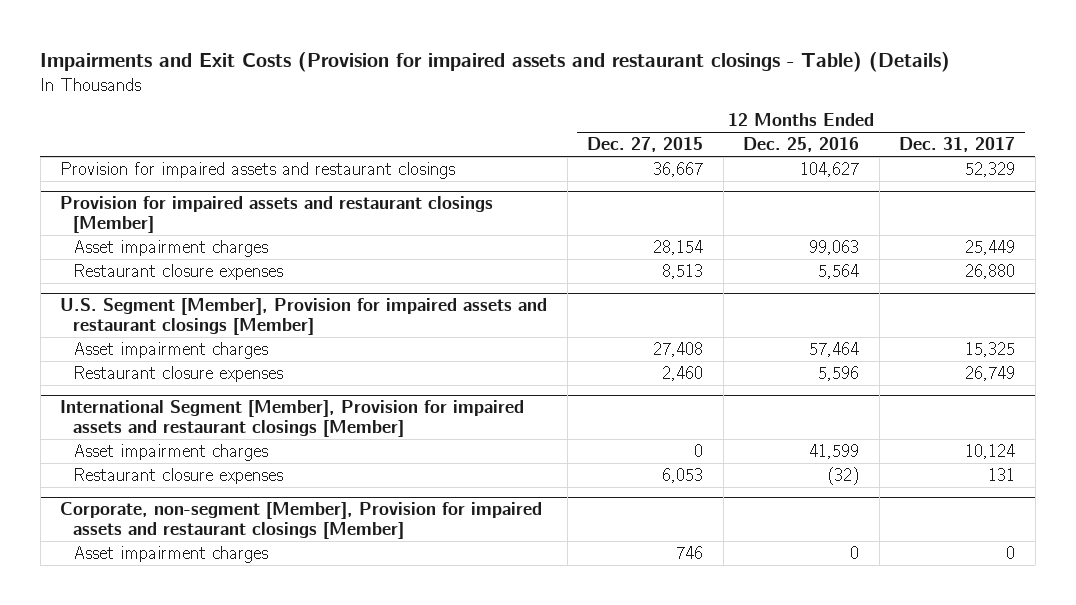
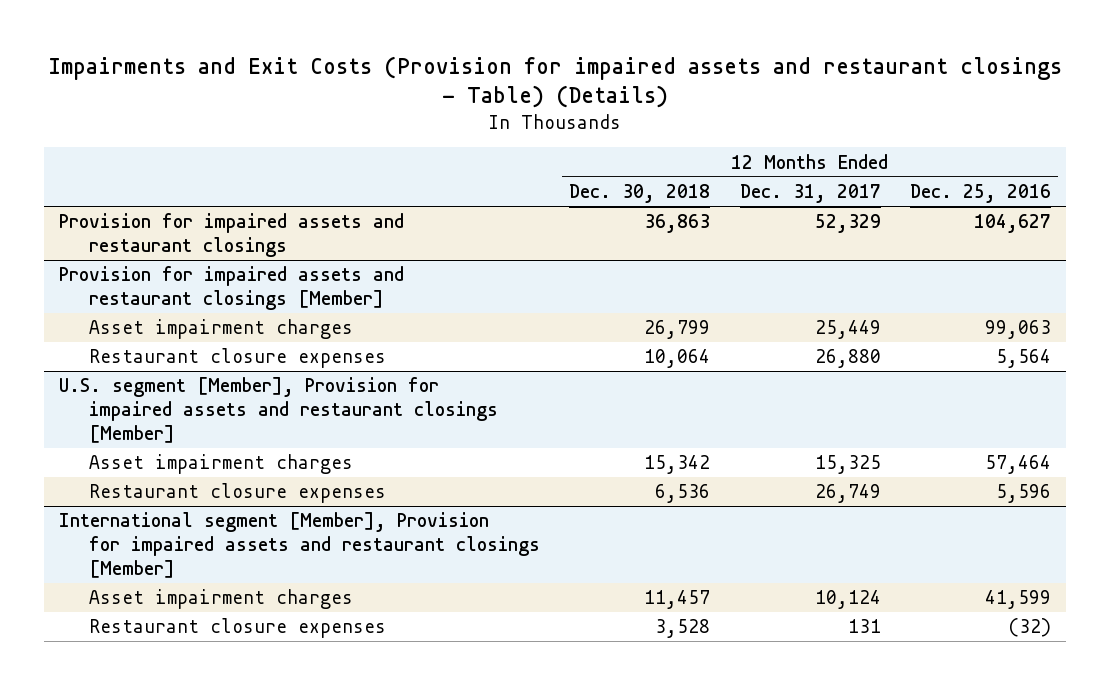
[587,137,704,153] Dec. 27, 2015 -> none
none -> [569,184,711,204] Dec. 30, 2018
[60,298,548,336] U.S. Segment [Member], Provision for impaired assets and restaurant closings [Member] -> [58,377,498,444] U.S. segment [Member], Provision for impaired assets and restaurant closings [Member]
[60,400,525,438] International Segment [Member], Provision for impaired assets and restaurant closings [Member] -> [58,512,540,579] International segment [Member], Provision for impaired assets and restaurant closings [Member]
[60,502,543,540] Corporate, non-segment [Member], Provision for impaired assets and restaurant closings [Member] -> none
[73,546,269,564] Asset impairment charges -> none

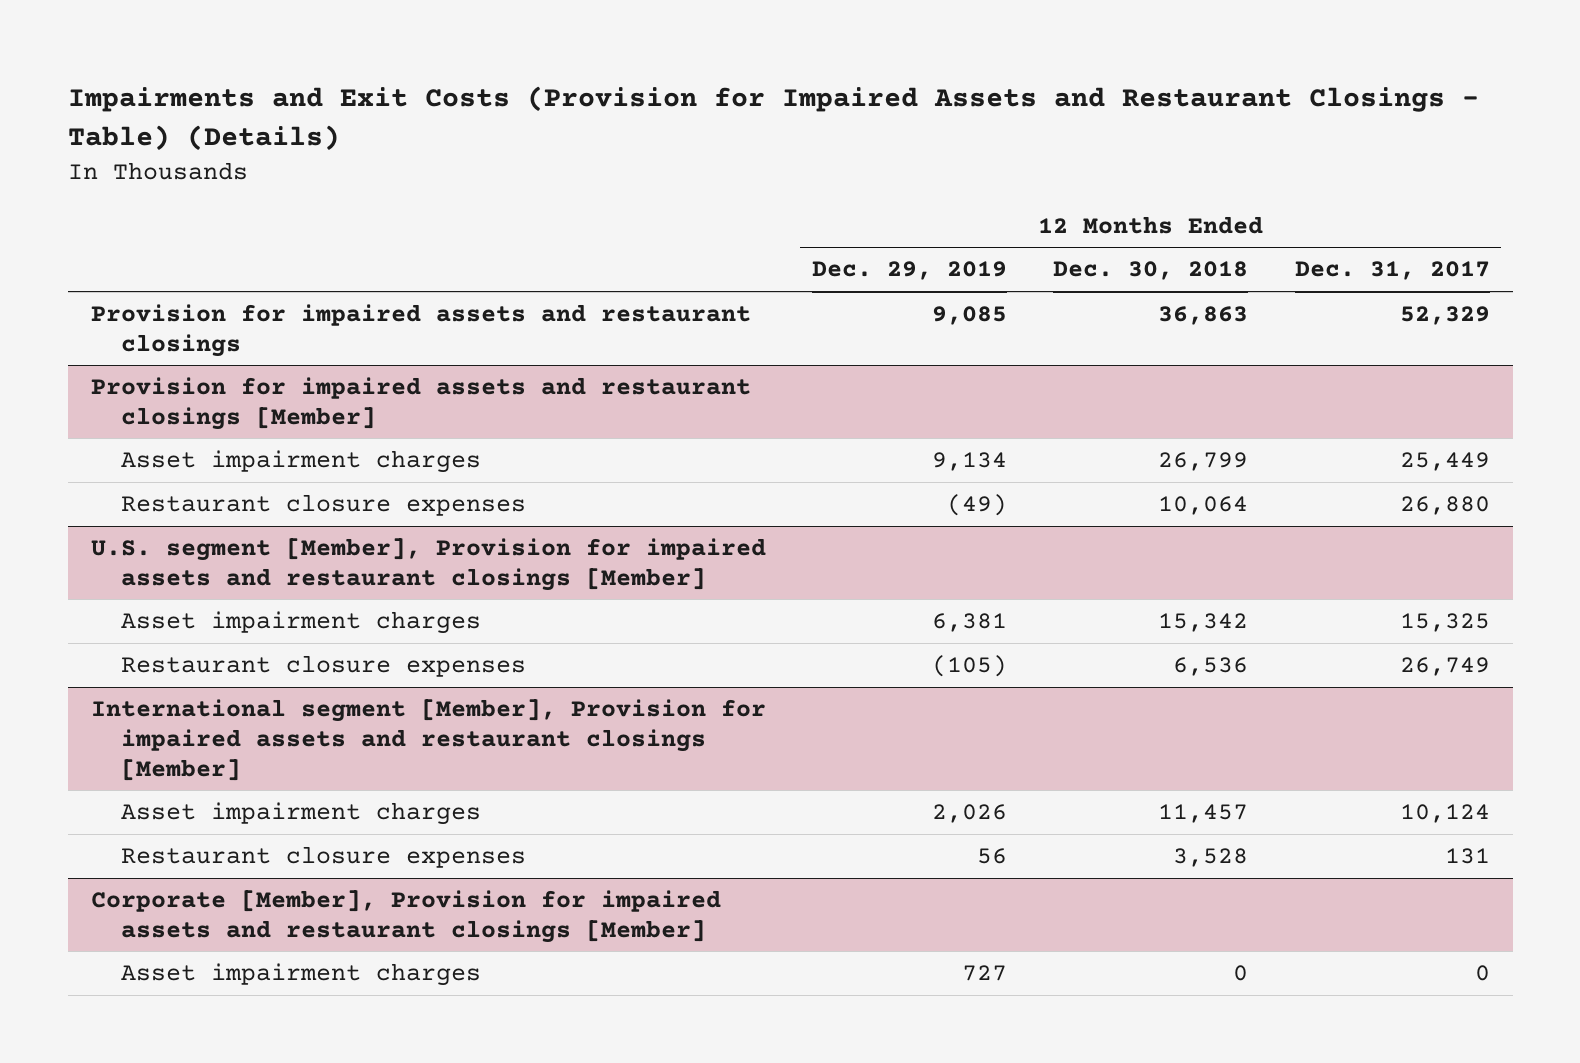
[47,55,1062,108] Impairments and Exit Costs (Provision for impaired assets and restaurant closings - Table) (Details) -> [67,86,1479,152] Impairments and Exit Costs (Provision for Impaired Assets and Restaurant Closings - Table) (Details)
[909,184,1051,204] Dec. 25, 2016 -> none
none -> [812,261,1008,281] Dec. 29, 2019
none -> [90,890,721,943] Corporate [Member], Provision for impaired assets and restaurant closings [Member]
none -> [121,963,482,987] Asset impairment charges

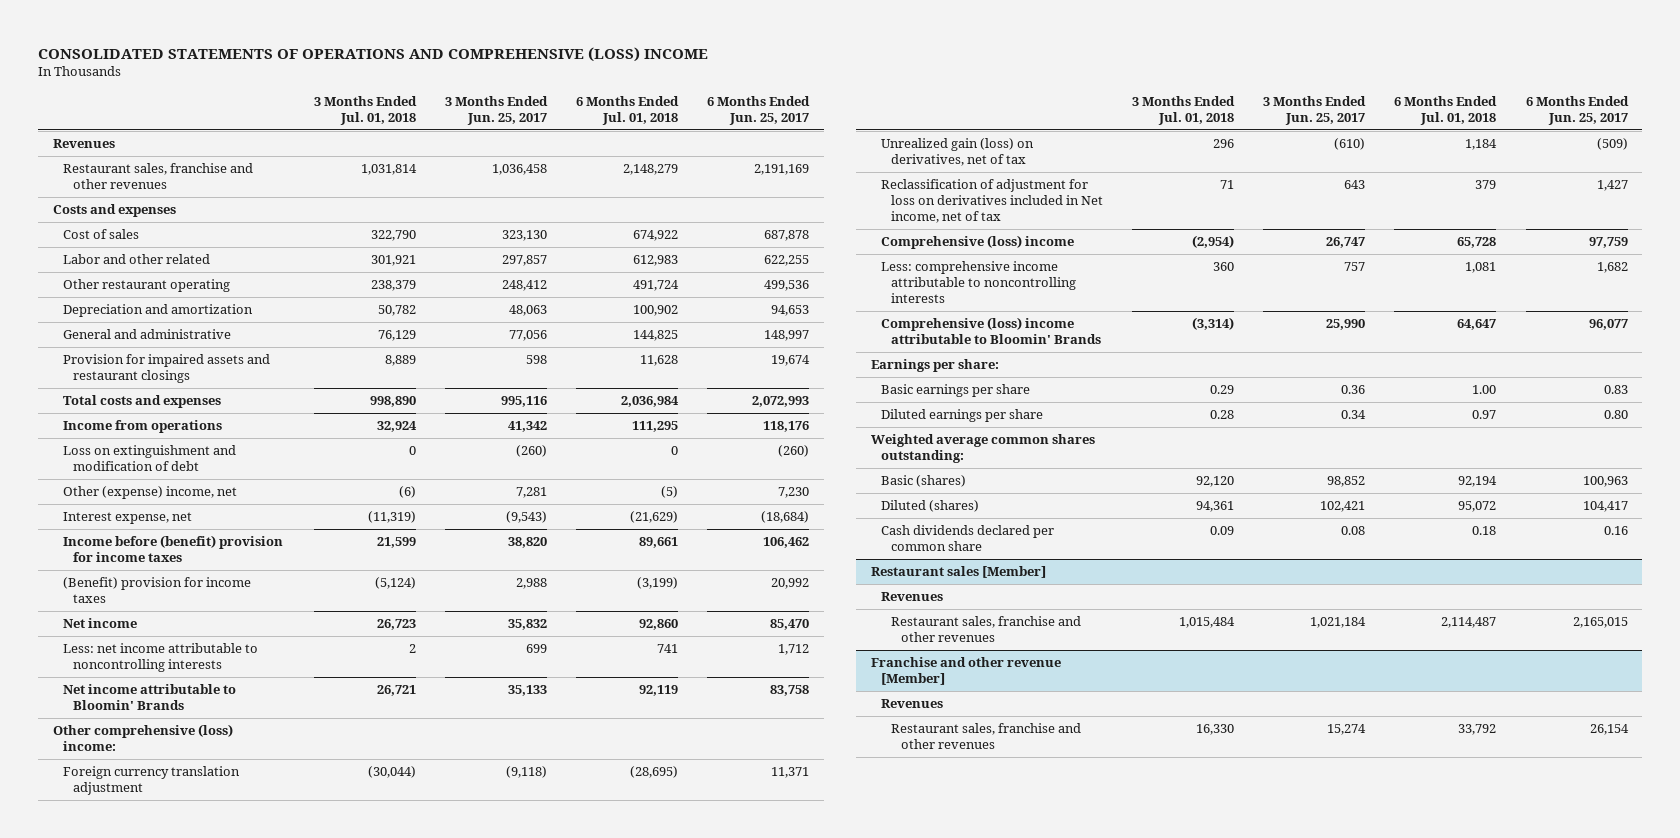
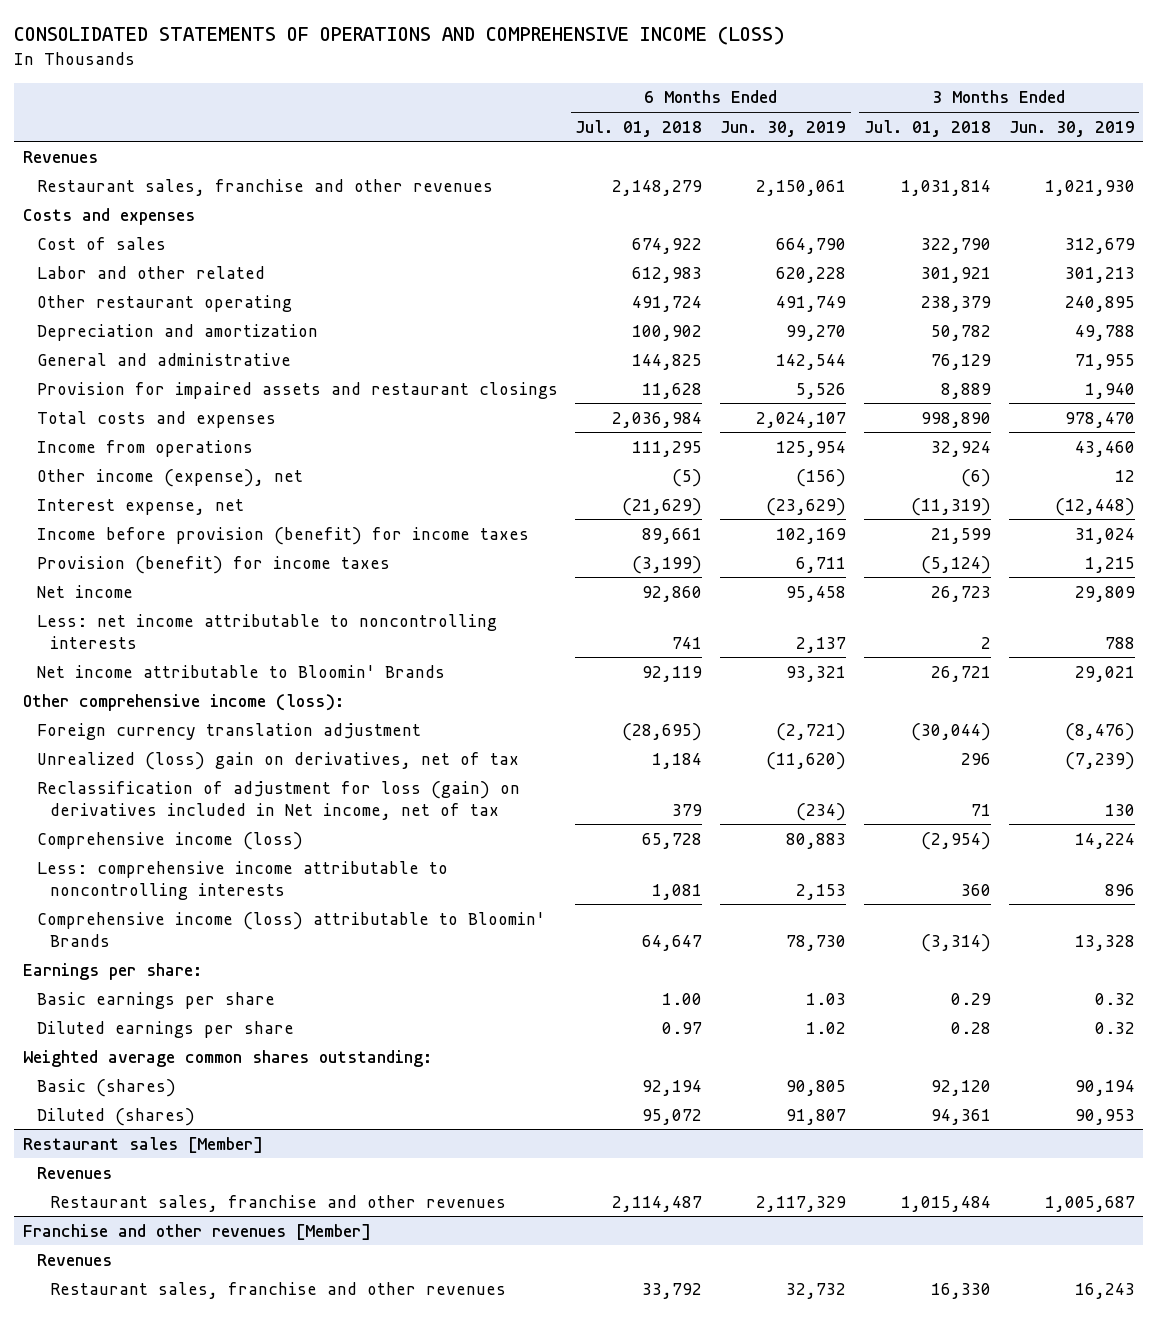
[38,46,709,62] CONSOLIDATED STATEMENTS OF OPERATIONS AND COMPREHENSIVE (LOSS) INCOME -> [14,26,786,46] CONSOLIDATED STATEMENTS OF OPERATIONS AND COMPREHENSIVE INCOME (LOSS)
[445,96,549,126] 3 Months Ended Jun. 25, 2017 -> none
[707,96,811,126] 6 Months Ended Jun. 25, 2017 -> none
none -> [720,120,847,137] Jun. 30, 2019
none -> [1008,120,1135,137] Jun. 30, 2019
[62,445,236,471] Loss on extinguishment and modification of debt -> none
[62,486,237,500] Other (expense) income, net -> [36,468,303,487] Other income (expense), net
[62,535,283,562] Income before (benefit) provision for income taxes -> [36,526,529,545] Income before provision (benefit) for income taxes
[62,577,251,603] (Benefit) provision for income taxes -> [36,555,390,574] Provision (benefit) for income taxes
[52,724,233,751] Other comprehensive (loss) income: -> [23,693,345,711] Other comprehensive income (loss):
[880,138,1034,166] Unrealized gain (loss) on derivatives, net of tax -> [36,751,519,770] Unrealized (loss) gain on derivatives, net of tax
[880,179,1103,223] Reclassification of adjustment for loss on derivatives included in Net income, net of tax -> [36,780,520,820] Reclassification of adjustment for loss (gain) on derivatives included in Net income, net of tax
[880,235,1074,250] Comprehensive (loss) income -> [36,831,303,850] Comprehensive income (loss)
[880,317,1101,344] Comprehensive (loss) income attributable to Bloomin' Brands -> [36,911,545,947] Comprehensive income (loss) attributable to Bloomin' Brands
[880,525,1054,551] Cash dividends declared per common share -> none
[871,657,1062,685] Franchise and other revenue [Member] -> [23,1223,372,1240] Franchise and other revenues [Member]

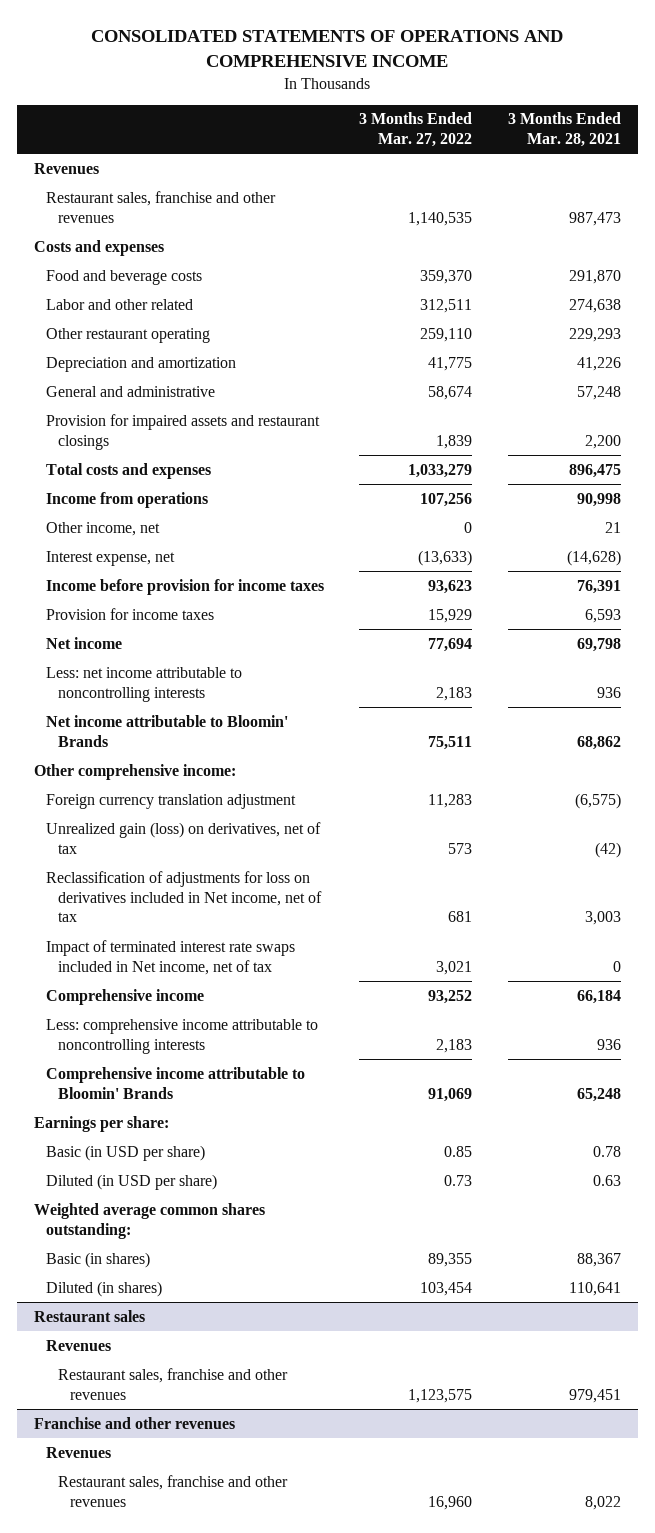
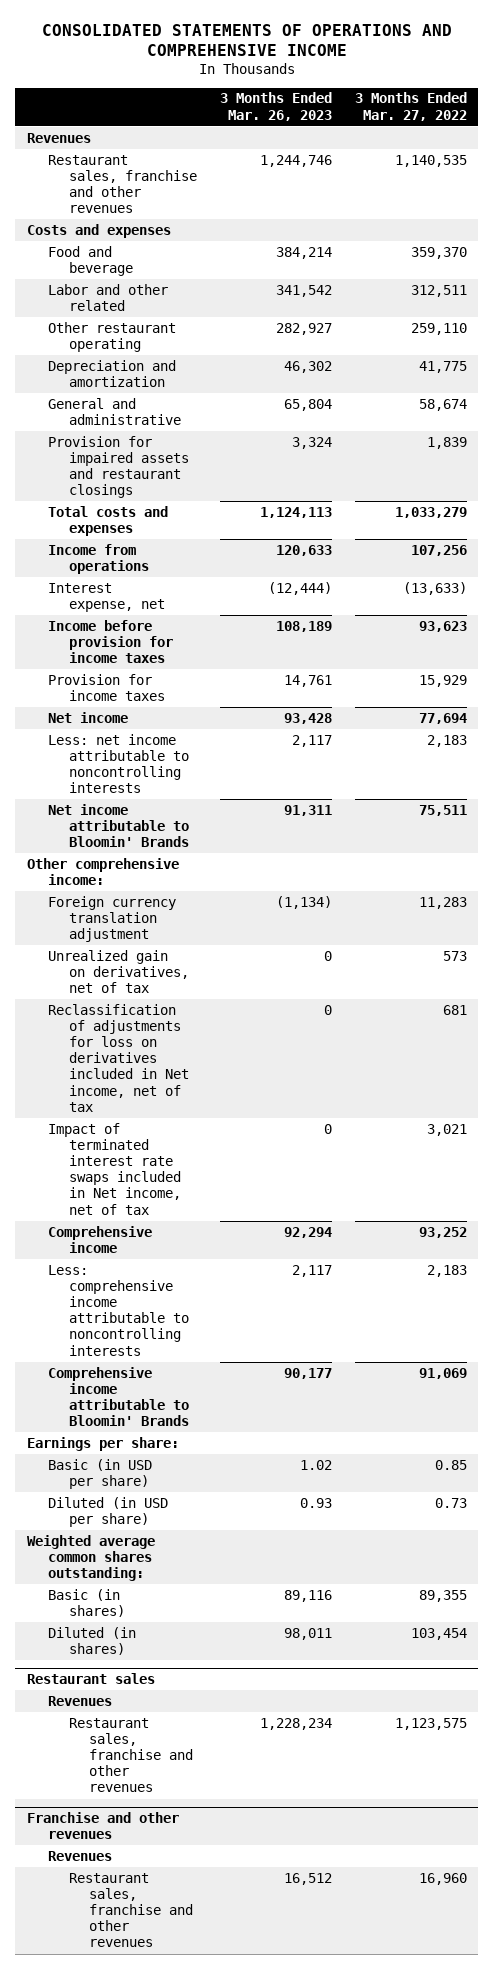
[507,112,621,148] 3 Months Ended Mar. 28, 2021 -> none
none -> [219,92,332,121] 3 Months Ended Mar. 26, 2023
[46,269,203,285] Food and beverage costs -> [47,245,133,276] Food and beverage
[46,521,161,536] Other income, net -> none
[46,821,322,854] Unrealized gain (loss) on derivatives, net of tax -> [47,949,189,994] Unrealized gain on derivatives, net of tax

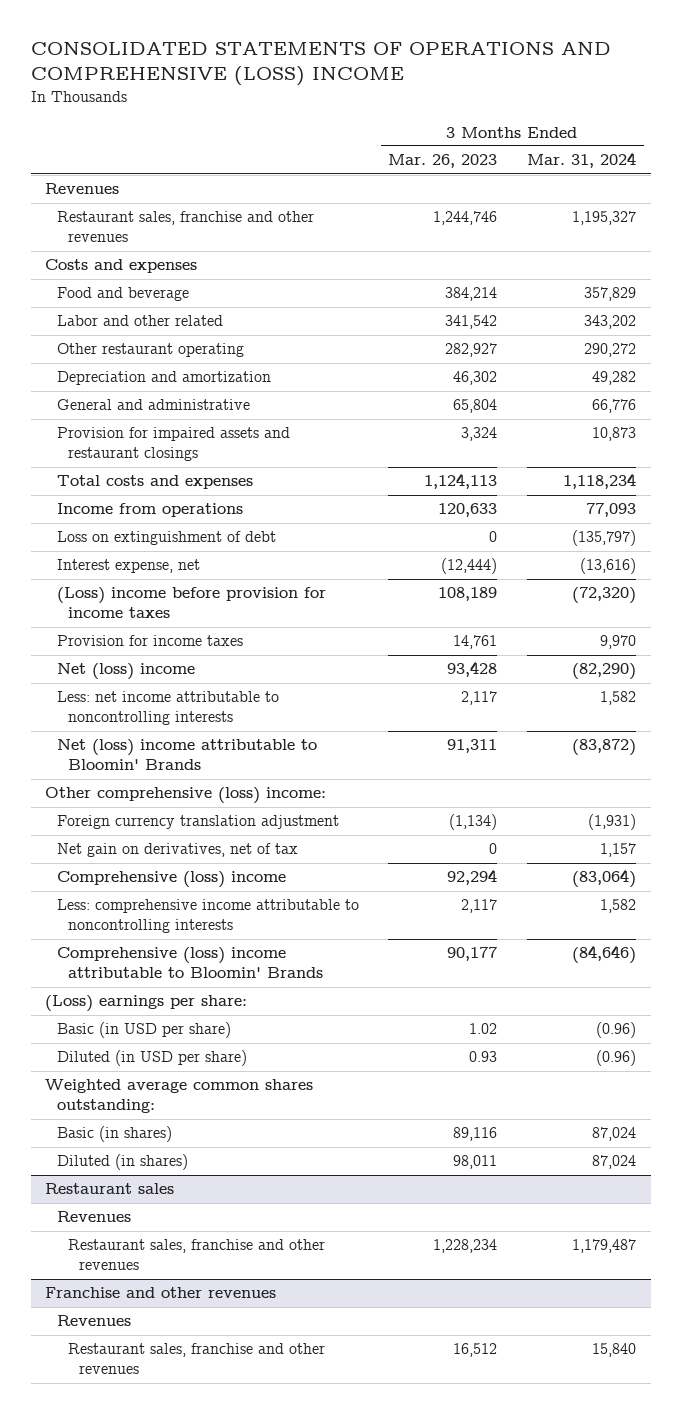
[41,23,452,57] CONSOLIDATED STATEMENTS OF OPERATIONS AND COMPREHENSIVE INCOME -> [30,42,611,87] CONSOLIDATED STATEMENTS OF OPERATIONS AND COMPREHENSIVE (LOSS) INCOME
[354,92,467,121] 3 Months Ended Mar. 27, 2022 -> none
none -> [527,152,637,169] Mar. 31, 2024
none -> [56,531,276,546] Loss on extinguishment of debt
[47,619,173,664] Income before provision for income taxes -> [56,587,326,619] (Loss) income before provision for income taxes
[47,711,128,723] Net income -> [56,663,195,681] Net (loss) income
[47,803,189,848] Net income attributable to Bloomin' Brands -> [56,739,317,771] Net (loss) income attributable to Bloomin' Brands
[26,857,179,885] Other comprehensive income: -> [45,787,327,805] Other comprehensive (loss) income:
[47,1003,189,1112] Reclassification of adjustments for loss on derivatives included in Net income, net of tax -> none
[47,1122,181,1215] Impact of terminated interest rate swaps included in Net income, net of tax -> none
[47,949,189,994] Unrealized gain on derivatives, net of tax -> [56,843,298,858] Net gain on derivatives, net of tax
[47,1225,152,1253] Comprehensive income -> [56,871,286,889] Comprehensive (loss) income
[47,1366,189,1427] Comprehensive income attributable to Bloomin' Brands -> [56,947,324,979] Comprehensive (loss) income attributable to Bloomin' Brands
[26,1436,179,1451] Earnings per share: -> [45,995,248,1013] (Loss) earnings per share:

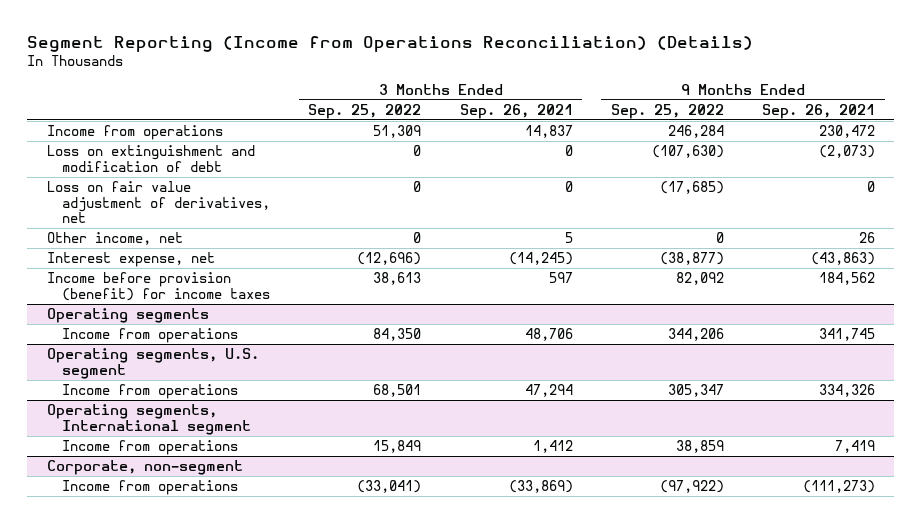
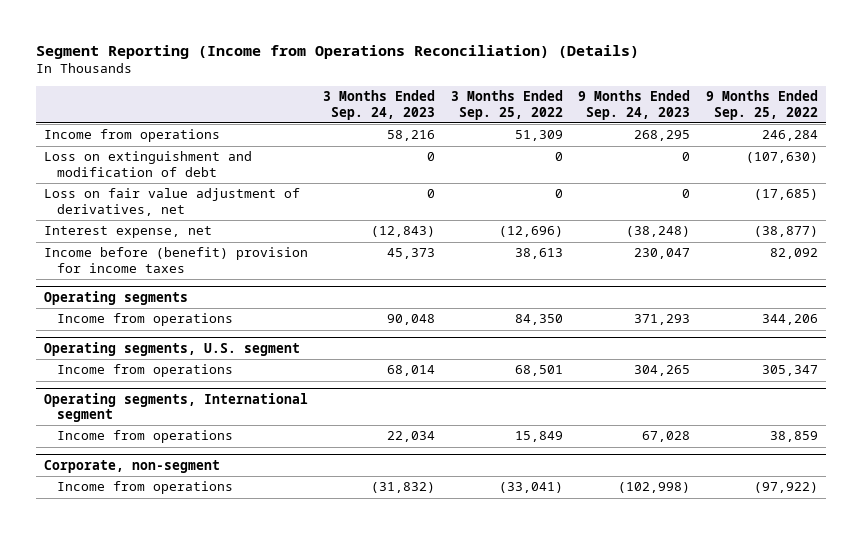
[459,103,573,119] Sep. 26, 2021 -> none
[762,103,876,119] Sep. 26, 2021 -> none
none -> [323,90,436,120] 3 Months Ended Sep. 24, 2023
none -> [578,90,691,120] 9 Months Ended Sep. 24, 2023
[46,232,183,246] Other income, net -> none
[46,272,271,301] Income before provision (benefit) for income taxes -> [43,247,308,273] Income before (benefit) provision for income taxes

